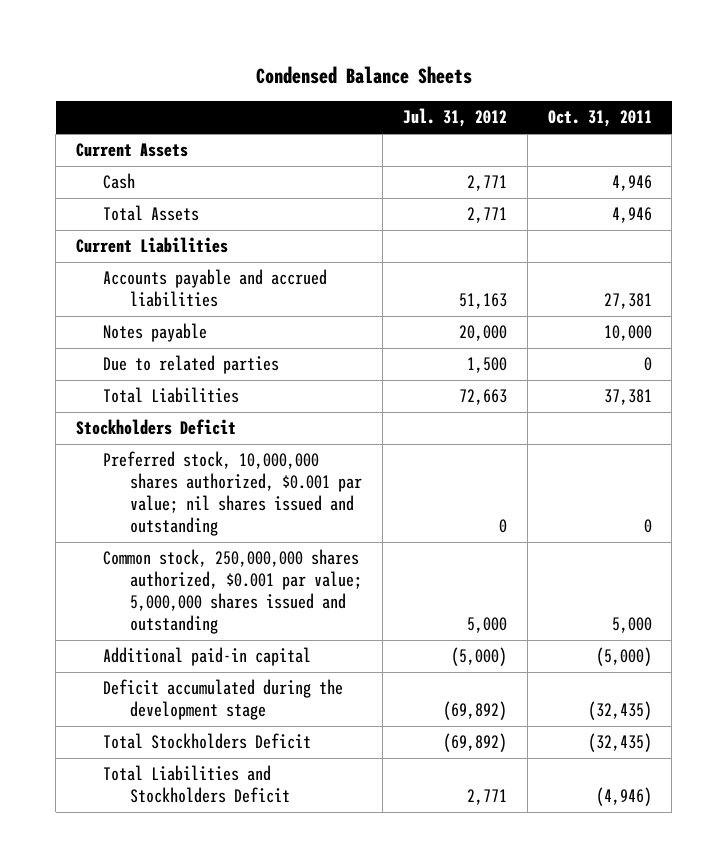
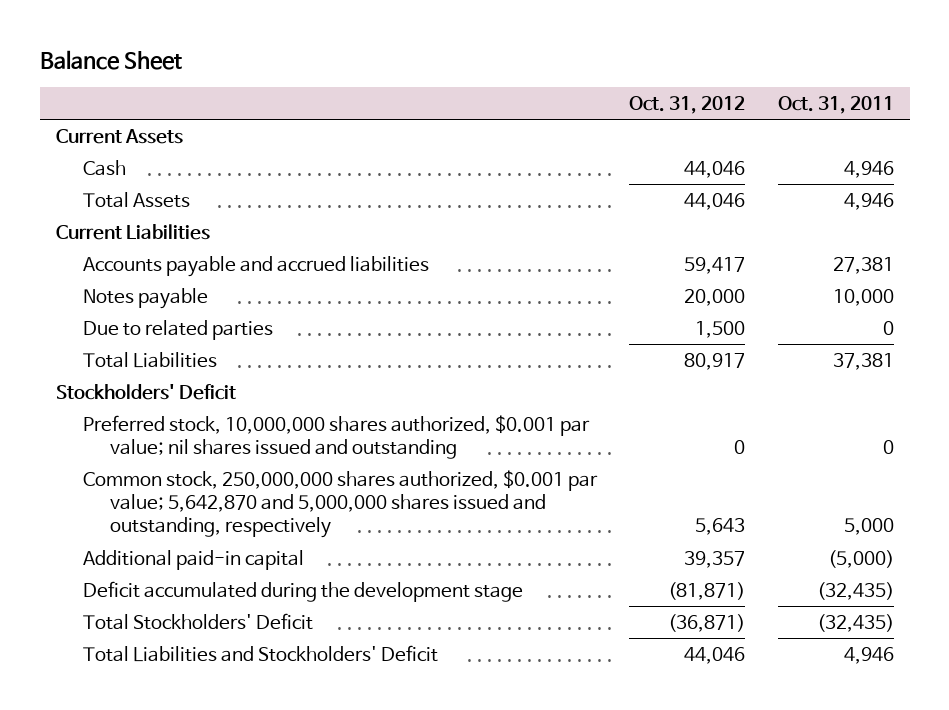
[255,66,472,85] Condensed Balance Sheets -> [39,50,182,71] Balance Sheet
[402,108,507,128] Jul. 31, 2012 -> none
none -> [629,95,746,114] Oct. 31, 2012
[75,419,236,436] Stockholders Deficit -> [55,383,236,400] Stockholders' Deficit
[103,549,363,634] Common stock, 250,000,000 shares authorized, $0.001 par value; 5,000,000 shares issued and outstanding -> [83,469,599,539] Common stock, 250,000,000 shares authorized, $0.001 par value; 5,642,870 and 5,000,000 shares issued and outstanding, respectively
[103,733,312,750] Total Stockholders Deficit -> [83,612,314,630] Total Stockholders' Deficit
[103,765,291,804] Total Liabilities and Stockholders Deficit -> [83,644,439,662] Total Liabilities and Stockholders' Deficit
[595,787,652,807] (4,946) -> [843,646,894,664] 4,946

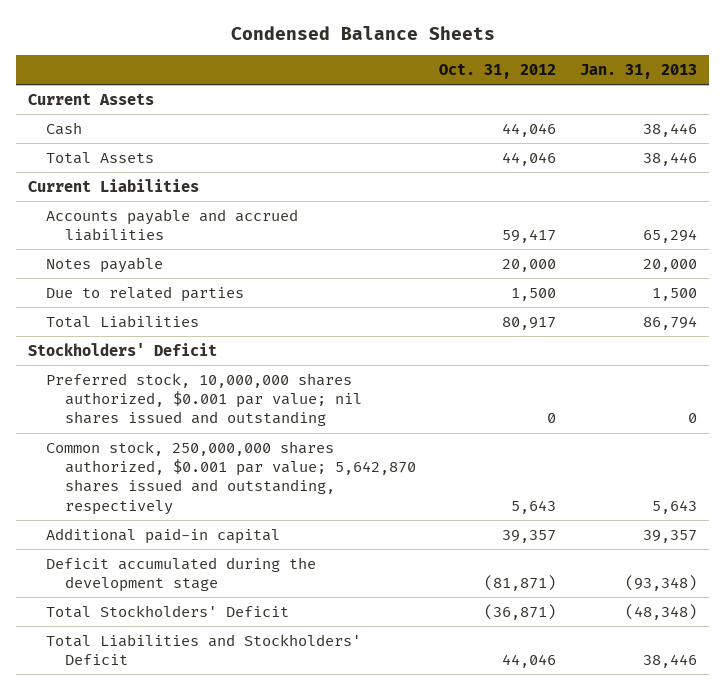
[39,50,182,71] Balance Sheet -> [230,25,495,40] Condensed Balance Sheets
[777,95,894,114] Oct. 31, 2011 -> none
none -> [580,63,698,79] Jan. 31, 2013
[83,469,599,539] Common stock, 250,000,000 shares authorized, $0.001 par value; 5,642,870 and 5,000,000 shares issued and outstanding, respectively -> [46,440,416,515] Common stock, 250,000,000 shares authorized, $0.001 par value; 5,642,870 shares issued and outstanding, respectively

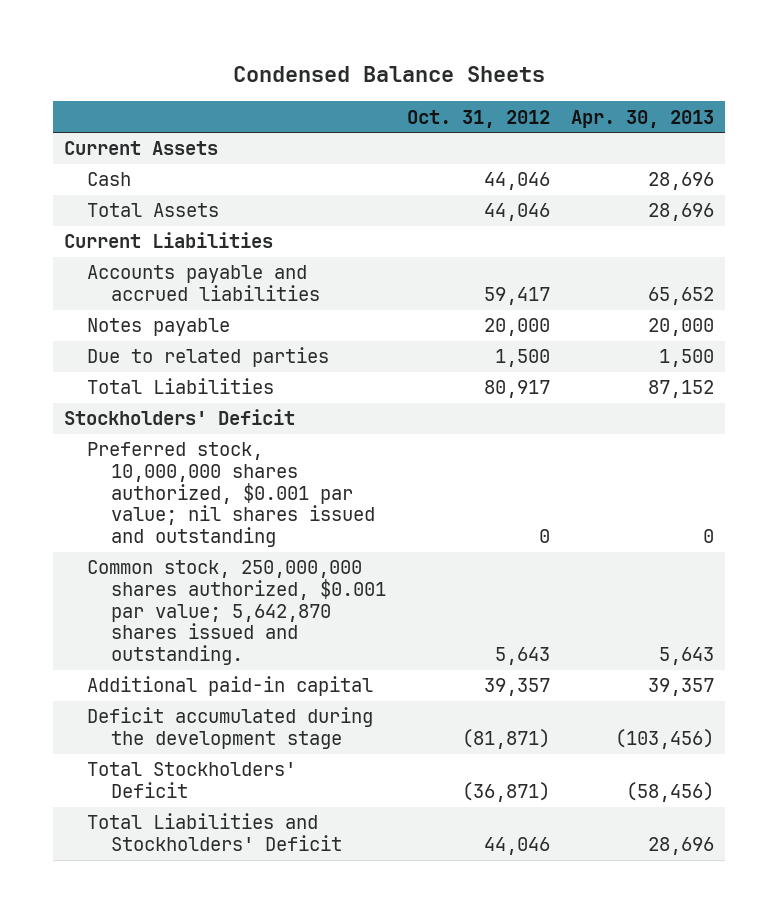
[580,63,698,79] Jan. 31, 2013 -> none
none -> [571,109,715,128] Apr. 30, 2013
[46,440,416,515] Common stock, 250,000,000 shares authorized, $0.001 par value; 5,642,870 shares issued and outstanding, respectively -> [87,560,386,666] Common stock, 250,000,000 shares authorized, $0.001 par value; 5,642,870 shares issued and outstanding.

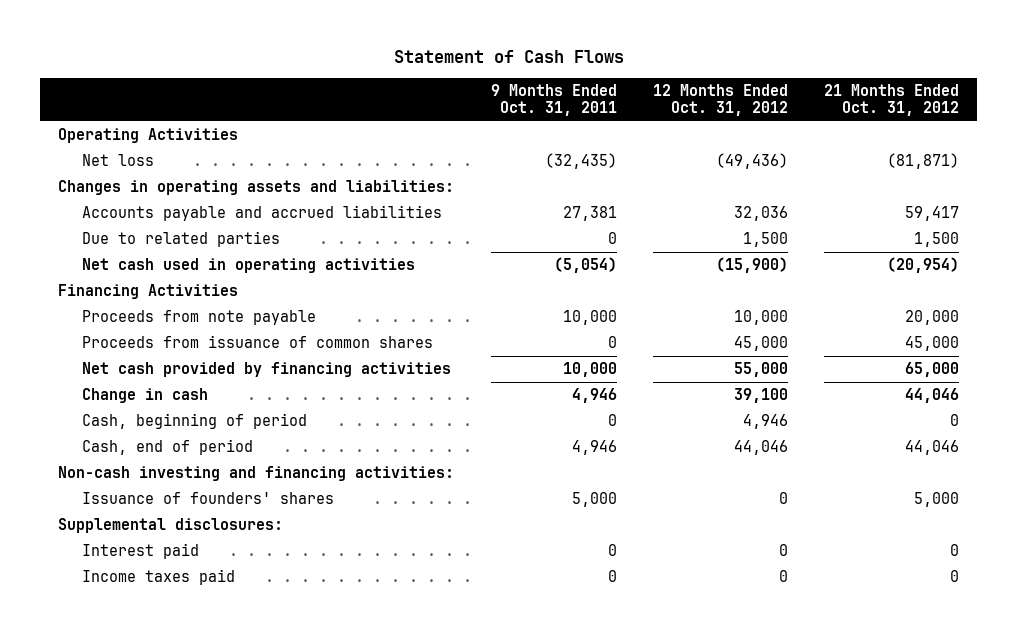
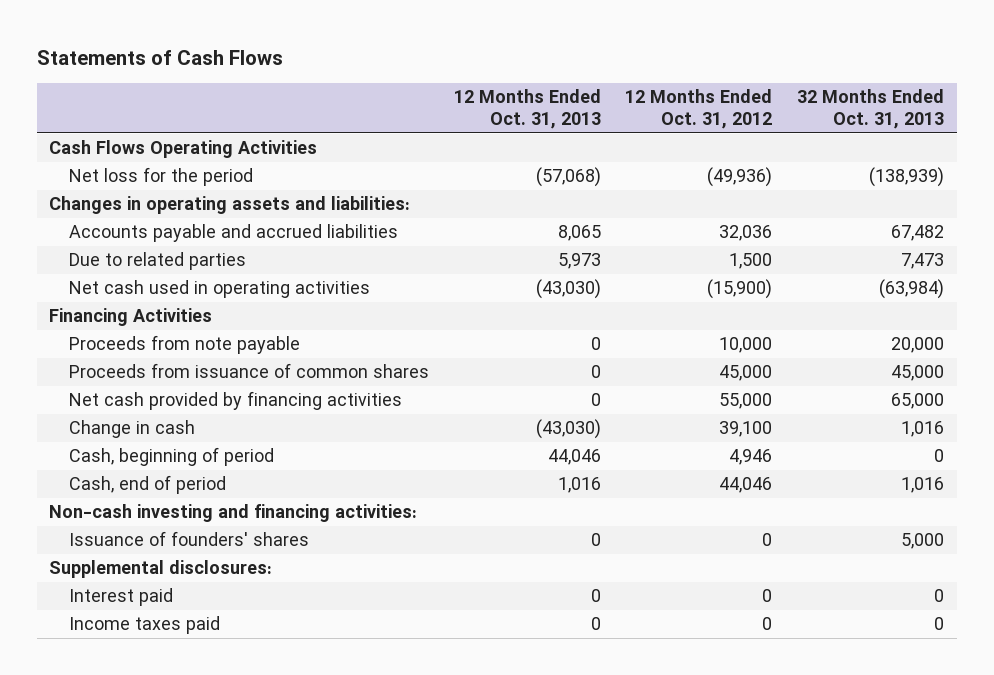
[393,50,624,64] Statement of Cash Flows -> [36,49,283,65] Statements of Cash Flows
[490,83,617,117] 9 Months Ended Oct. 31, 2011 -> none
[824,83,960,117] 21 Months Ended Oct. 31, 2012 -> none
none -> [453,89,601,130] 12 Months Ended Oct. 31, 2013
none -> [797,89,945,130] 32 Months Ended Oct. 31, 2013
[58,128,239,144] Operating Activities -> [49,140,318,159] Cash Flows Operating Activities
[81,154,154,167] Net loss -> [68,167,253,187] Net loss for the period
[715,153,788,170] (49,436) -> [707,167,773,188] (49,936)

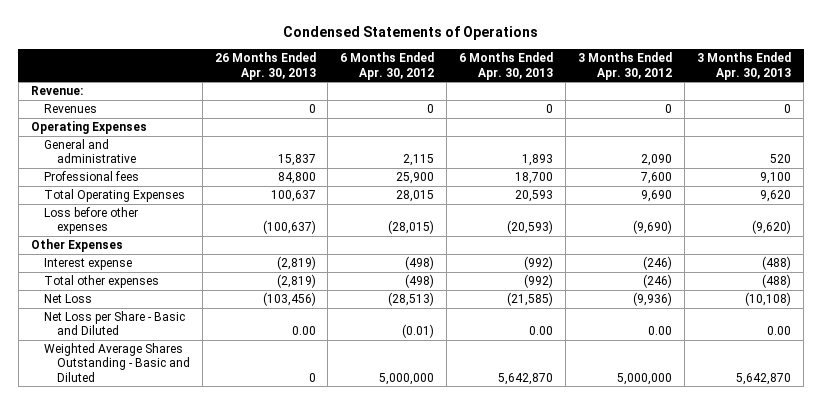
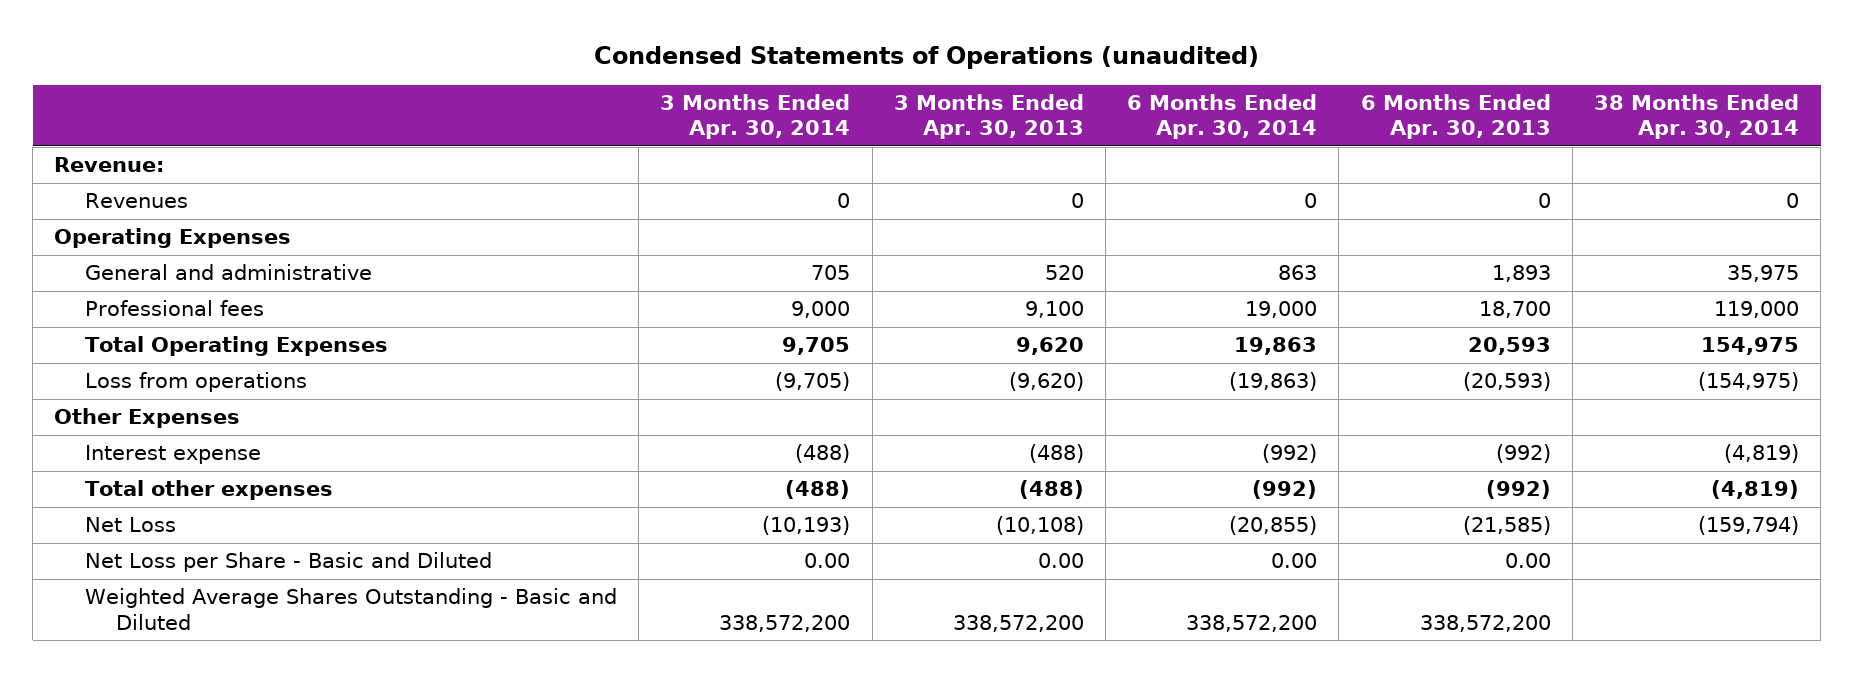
[283,26,539,41] Condensed Statements of Operations -> [593,46,1259,70] Condensed Statements of Operations (unaudited)
[214,52,316,80] 26 Months Ended Apr. 30, 2013 -> none
[340,52,435,80] 6 Months Ended Apr. 30, 2012 -> none
[578,52,673,80] 3 Months Ended Apr. 30, 2012 -> none
none -> [660,93,851,140] 3 Months Ended Apr. 30, 2014
none -> [1127,93,1318,140] 6 Months Ended Apr. 30, 2014
none -> [1593,93,1799,140] 38 Months Ended Apr. 30, 2014
[43,207,138,235] Loss before other expenses -> [85,372,308,393] Loss from operations
[498,372,554,385] 5,642,870 -> [1419,614,1551,632] 338,572,200
[736,372,792,385] 5,642,870 -> [952,614,1084,632] 338,572,200

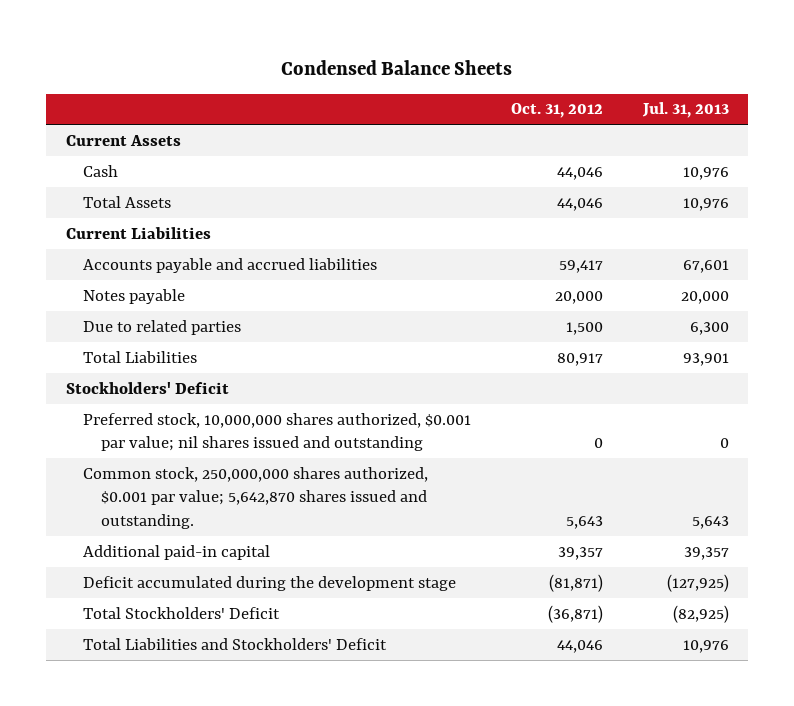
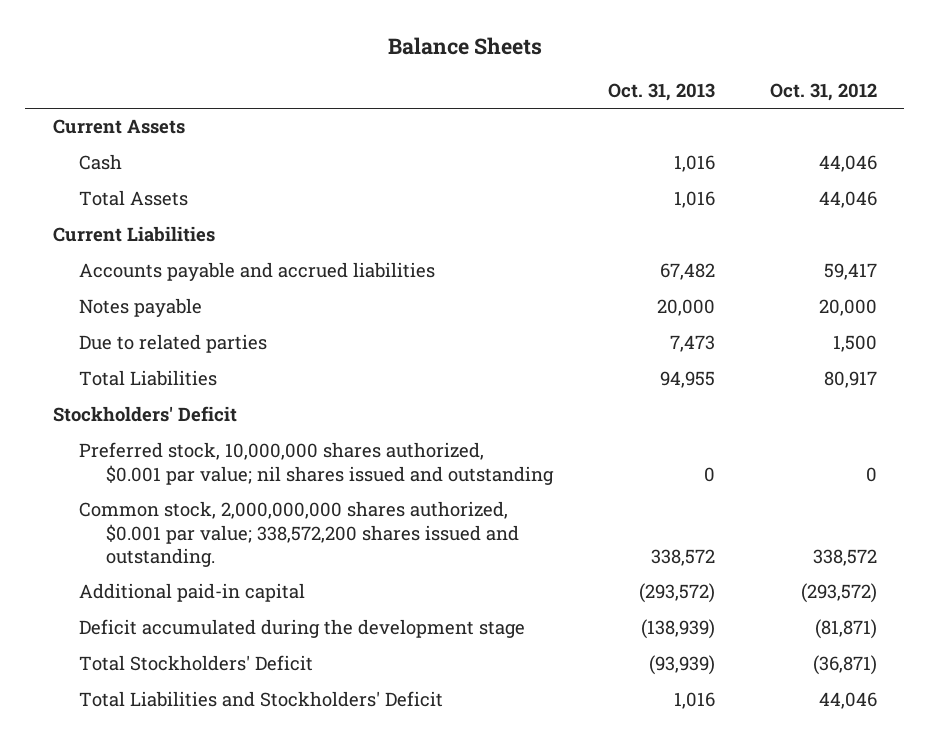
[281,59,513,75] Condensed Balance Sheets -> [387,37,542,56] Balance Sheets
[641,102,729,119] Jul. 31, 2013 -> none
none -> [607,83,715,102] Oct. 31, 2013
[83,466,429,530] Common stock, 250,000,000 shares authorized, $0.001 par value; 5,642,870 shares issued and outstanding. -> [79,501,519,568] Common stock, 2,000,000,000 shares authorized, $0.001 par value; 338,572,200 shares issued and outstanding.
[565,516,603,530] 5,643 -> [812,549,877,567] 338,572
[557,546,603,560] 39,357 -> [800,583,877,604] (293,572)

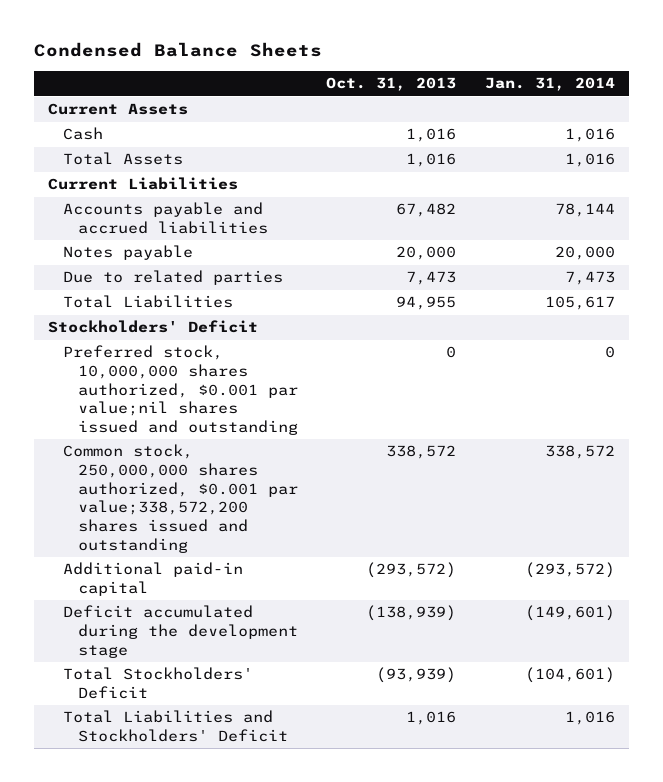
[387,37,542,56] Balance Sheets -> [33,42,322,58] Condensed Balance Sheets
[769,83,877,102] Oct. 31, 2012 -> none
none -> [484,77,615,92] Jan. 31, 2014
[79,442,554,485] Preferred stock, 10,000,000 shares authorized, $0.001 par value; nil shares issued and outstanding -> [63,345,298,435] Preferred stock, 10,000,000 shares authorized, $0.001 par value;nil shares issued and outstanding
[79,501,519,568] Common stock, 2,000,000,000 shares authorized, $0.001 par value; 338,572,200 shares issued and outstanding. -> [63,444,298,553] Common stock, 250,000,000 shares authorized, $0.001 par value;338,572,200 shares issued and outstanding

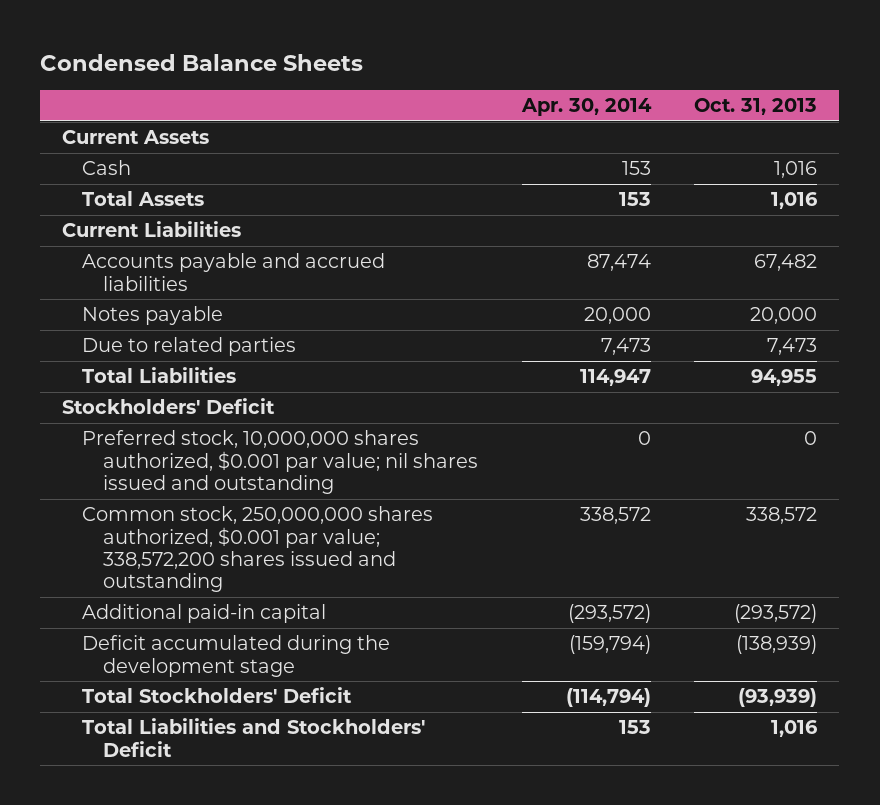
[484,77,615,92] Jan. 31, 2014 -> none
none -> [520,98,652,117] Apr. 30, 2014
[63,345,298,435] Preferred stock, 10,000,000 shares authorized, $0.001 par value;nil shares issued and outstanding -> [82,430,478,495] Preferred stock, 10,000,000 shares authorized, $0.001 par value; nil shares issued and outstanding
[63,444,298,553] Common stock, 250,000,000 shares authorized, $0.001 par value;338,572,200 shares issued and outstanding -> [82,506,434,593] Common stock, 250,000,000 shares authorized, $0.001 par value; 338,572,200 shares issued and outstanding

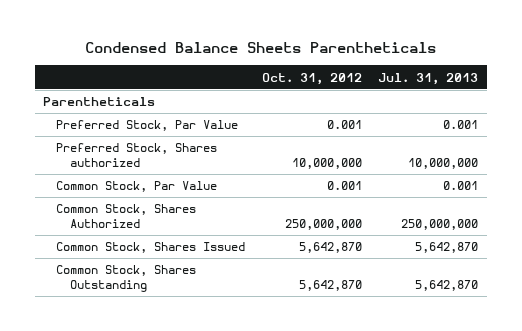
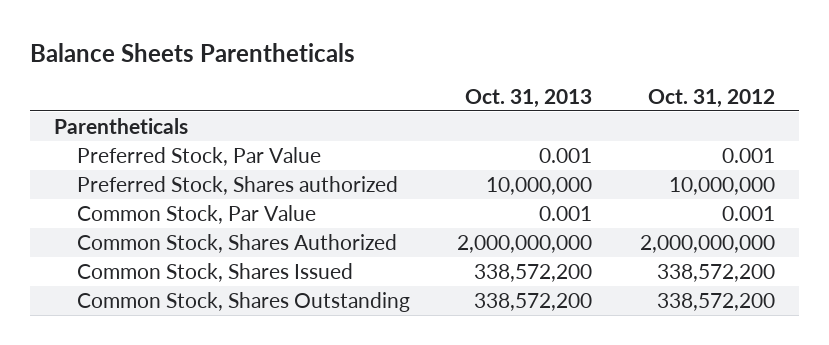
[84,42,436,54] Condensed Balance Sheets Parentheticals -> [30,42,356,62] Balance Sheets Parentheticals
[378,72,479,85] Jul. 31, 2013 -> none
none -> [465,88,593,108] Oct. 31, 2013
[284,218,362,230] 250,000,000 -> [639,234,775,253] 2,000,000,000
[298,242,362,254] 5,642,870 -> [656,263,775,282] 338,572,200
[298,279,362,291] 5,642,870 -> [656,292,775,311] 338,572,200

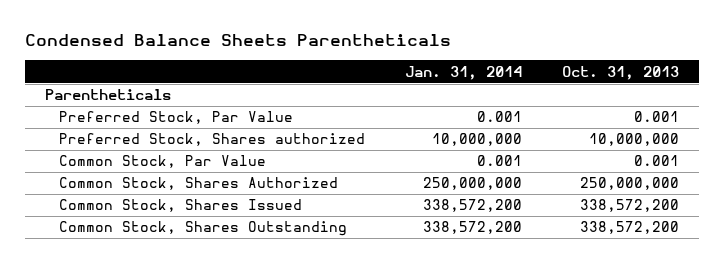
[30,42,356,62] Balance Sheets Parentheticals -> [24,34,451,47] Condensed Balance Sheets Parentheticals
[647,88,775,108] Oct. 31, 2012 -> none
none -> [405,65,523,80] Jan. 31, 2014
[457,234,593,253] 2,000,000,000 -> [580,177,680,191] 250,000,000

